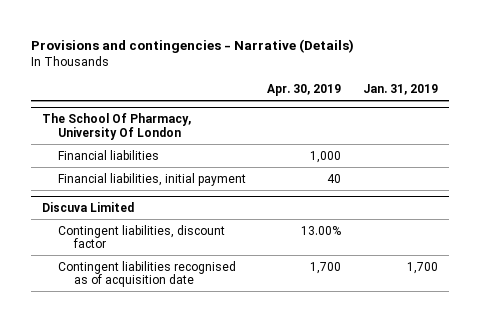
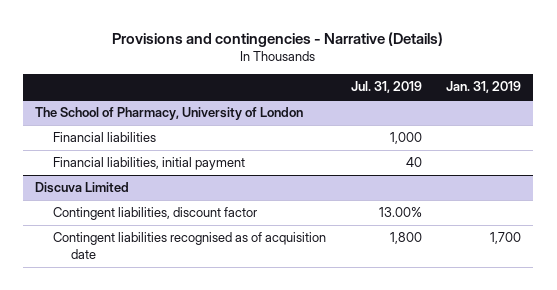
[267,84,342,97] Apr. 30, 2019 -> none
none -> [350,81,422,94] Jul. 31, 2019
[41,113,191,141] The School Of Pharmacy, University Of London -> [35,107,304,121] The School of Pharmacy, University of London

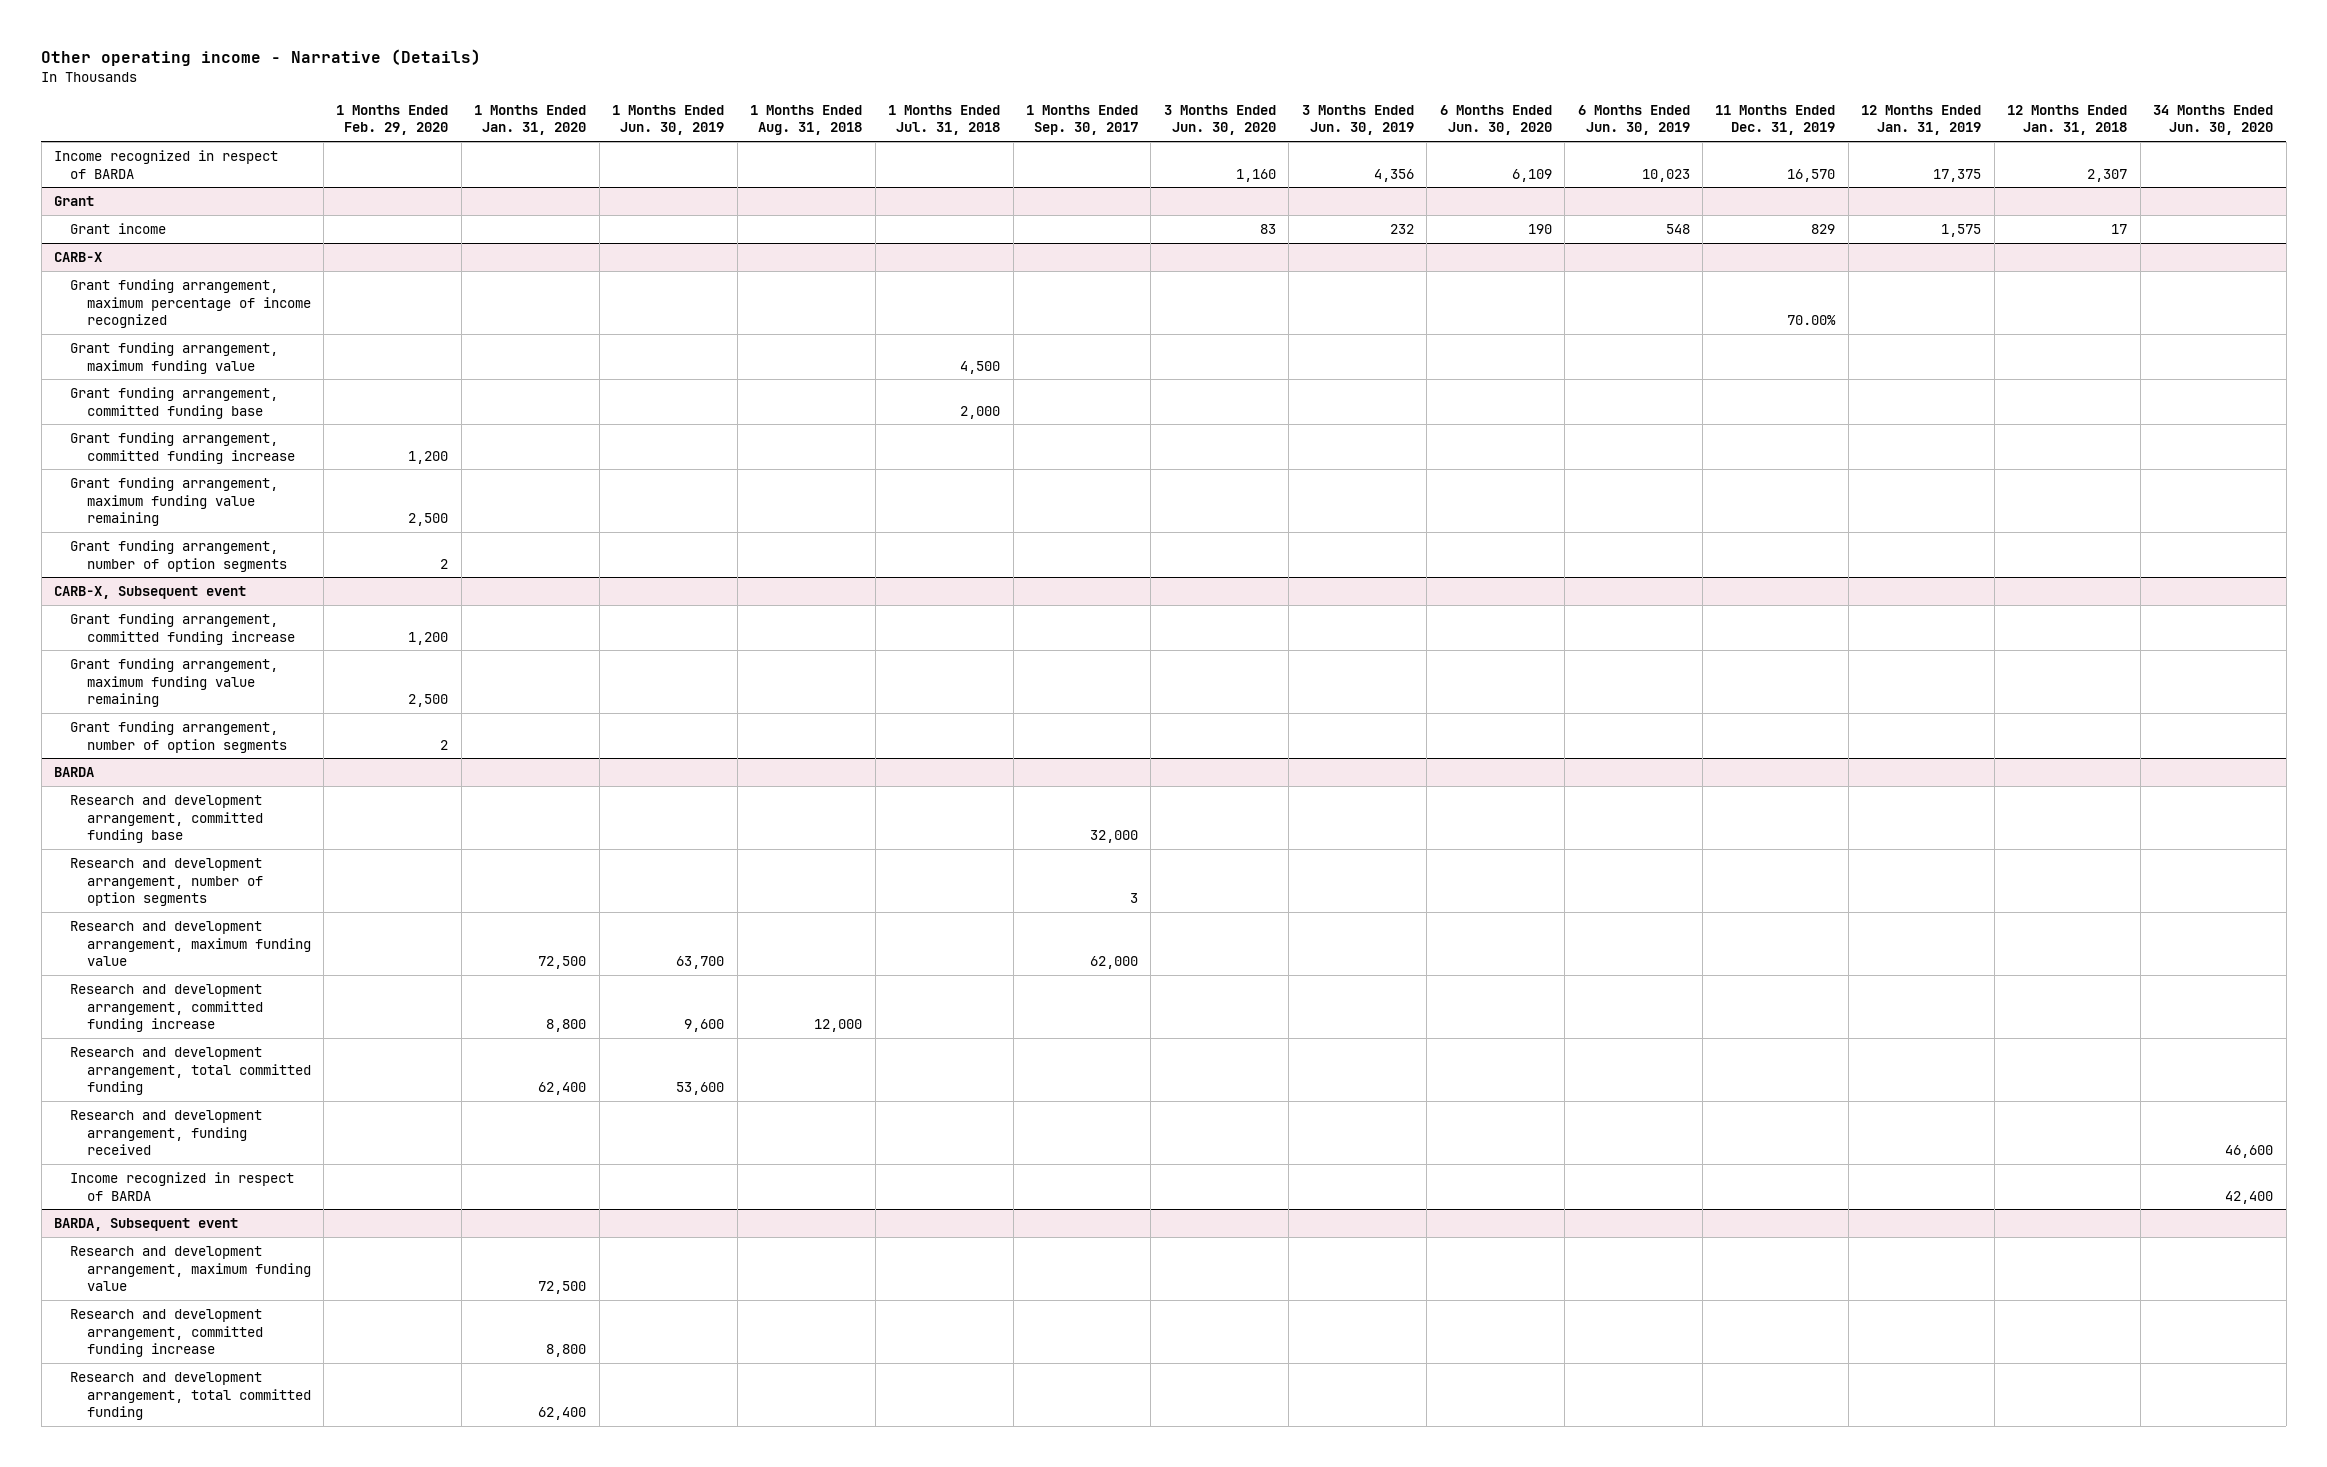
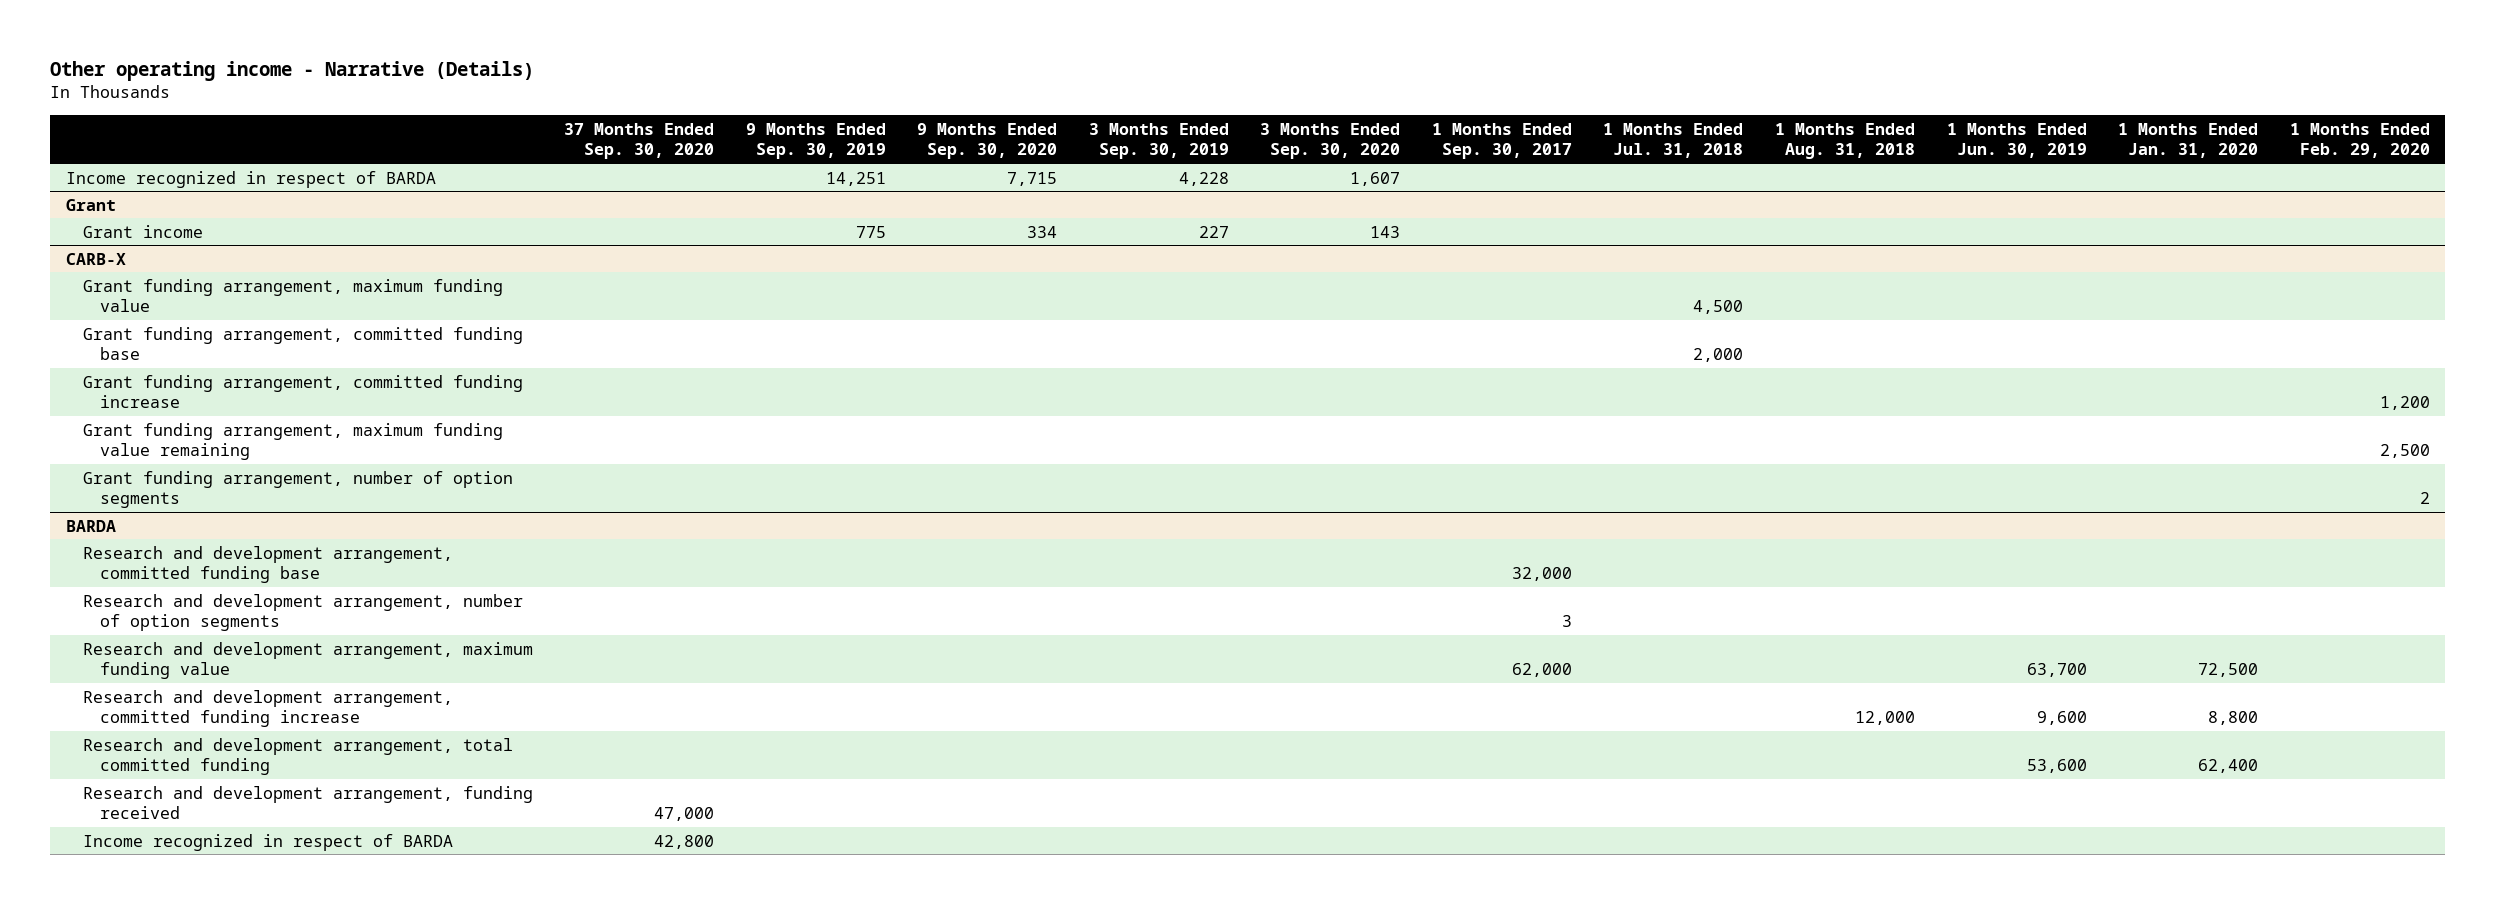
[1163,104,1276,136] 3 Months Ended Jun. 30, 2020 -> none
[1301,104,1414,136] 3 Months Ended Jun. 30, 2019 -> none
[1439,104,1552,136] 6 Months Ended Jun. 30, 2020 -> none
[1577,104,1690,136] 6 Months Ended Jun. 30, 2019 -> none
[1715,104,1836,136] 11 Months Ended Dec. 31, 2019 -> none
[1861,104,1982,136] 12 Months Ended Jan. 31, 2019 -> none
[2007,104,2128,136] 12 Months Ended Jan. 31, 2018 -> none
[2153,104,2274,136] 34 Months Ended Jun. 30, 2020 -> none
none -> [564,122,715,160] 37 Months Ended Sep. 30, 2020
none -> [745,122,886,160] 9 Months Ended Sep. 30, 2019
none -> [917,122,1058,160] 9 Months Ended Sep. 30, 2020
none -> [1088,122,1229,160] 3 Months Ended Sep. 30, 2019
none -> [1260,122,1401,160] 3 Months Ended Sep. 30, 2020
[70,278,311,329] Grant funding arrangement, maximum percentage of income recognized -> none
[54,585,247,599] CARB-X, Subsequent event -> none
[70,612,295,645] Grant funding arrangement, committed funding increase -> none
[70,657,279,708] Grant funding arrangement, maximum funding value remaining -> none
[70,720,287,753] Grant funding arrangement, number of option segments -> none
[54,1217,239,1231] BARDA, Subsequent event -> none
[70,1245,311,1292] Research and development arrangement, maximum funding value -> none
[70,1308,263,1358] Research and development arrangement, committed funding increase -> none
[70,1371,311,1421] Research and development arrangement, total committed funding -> none

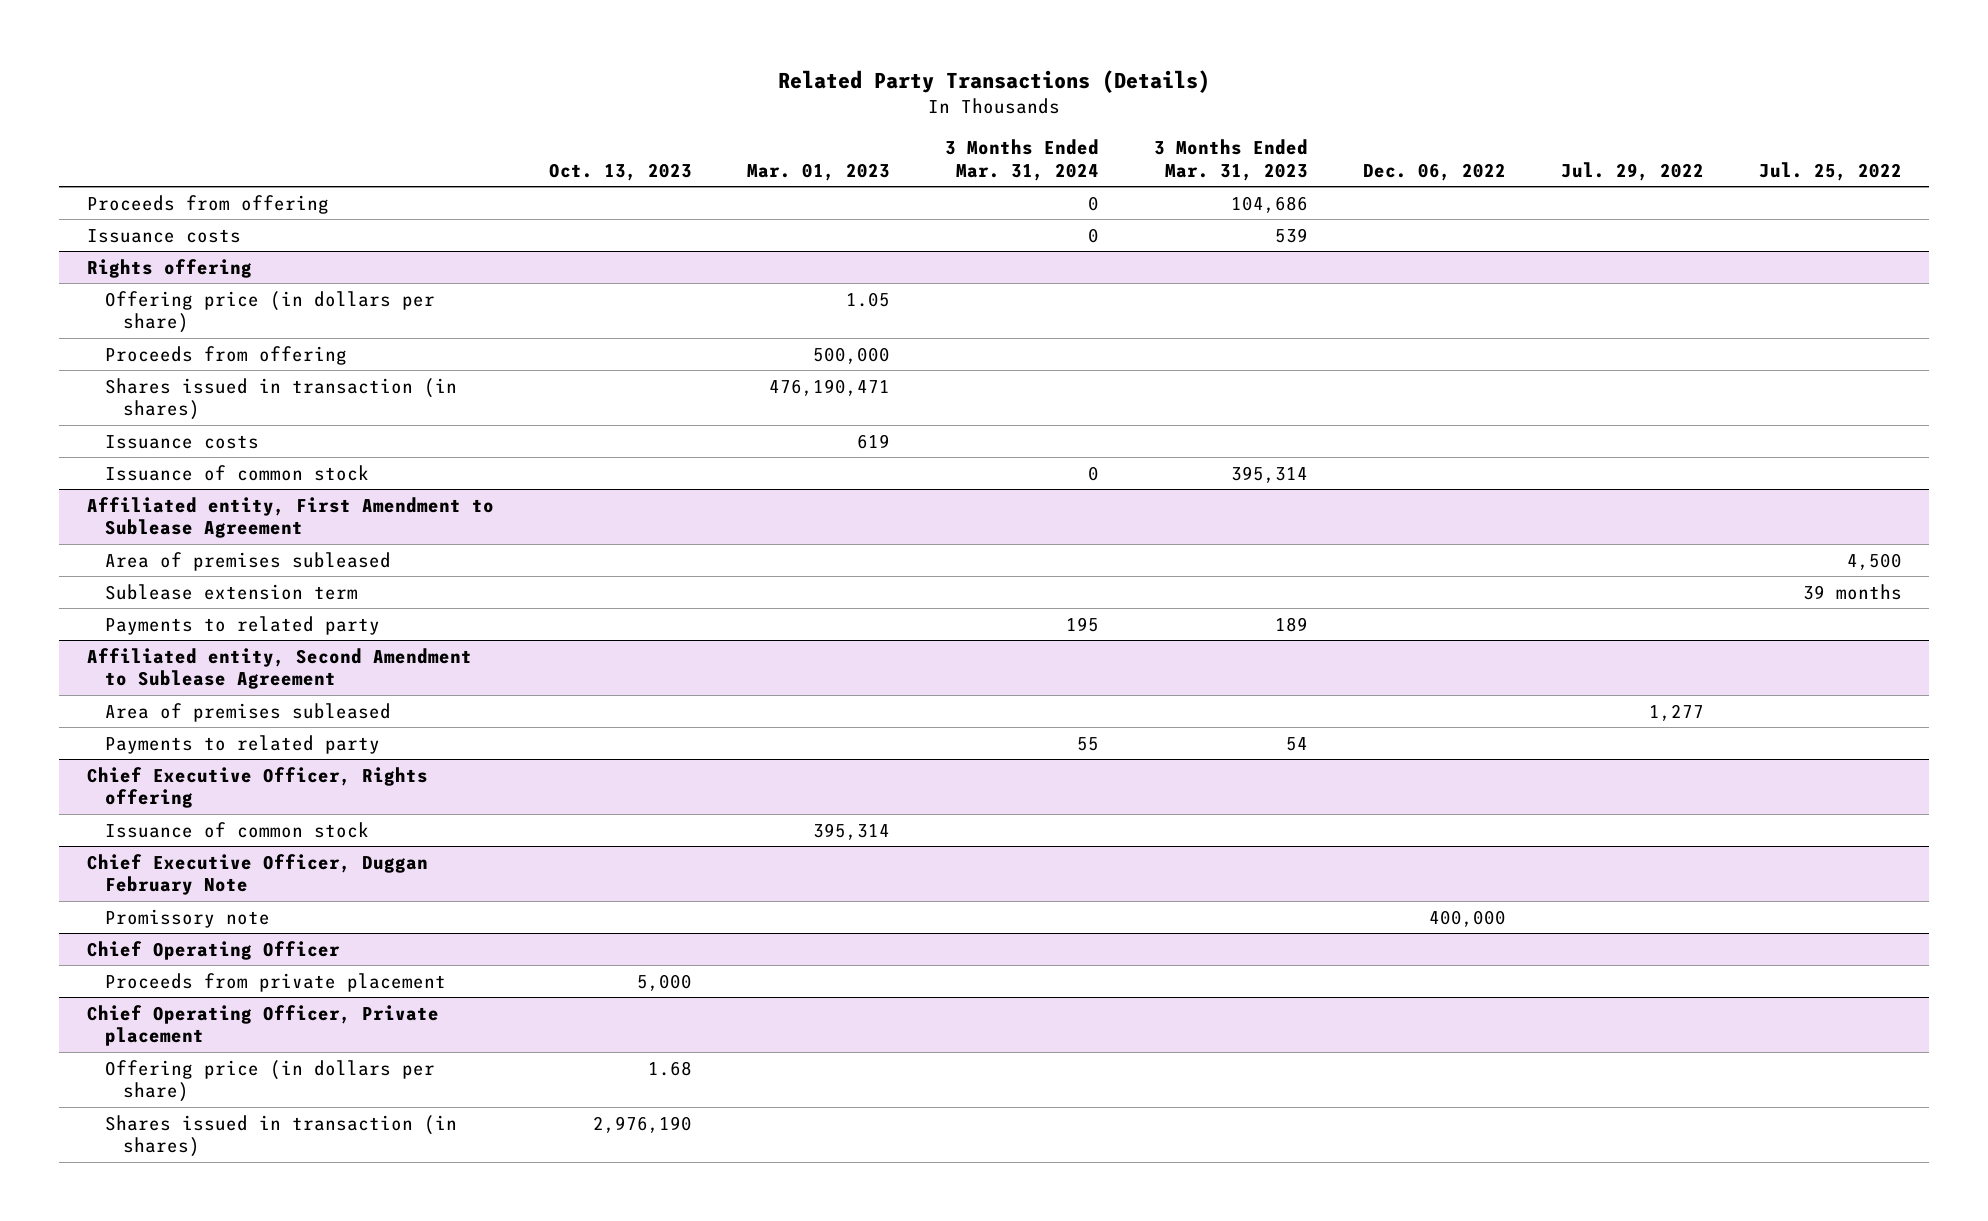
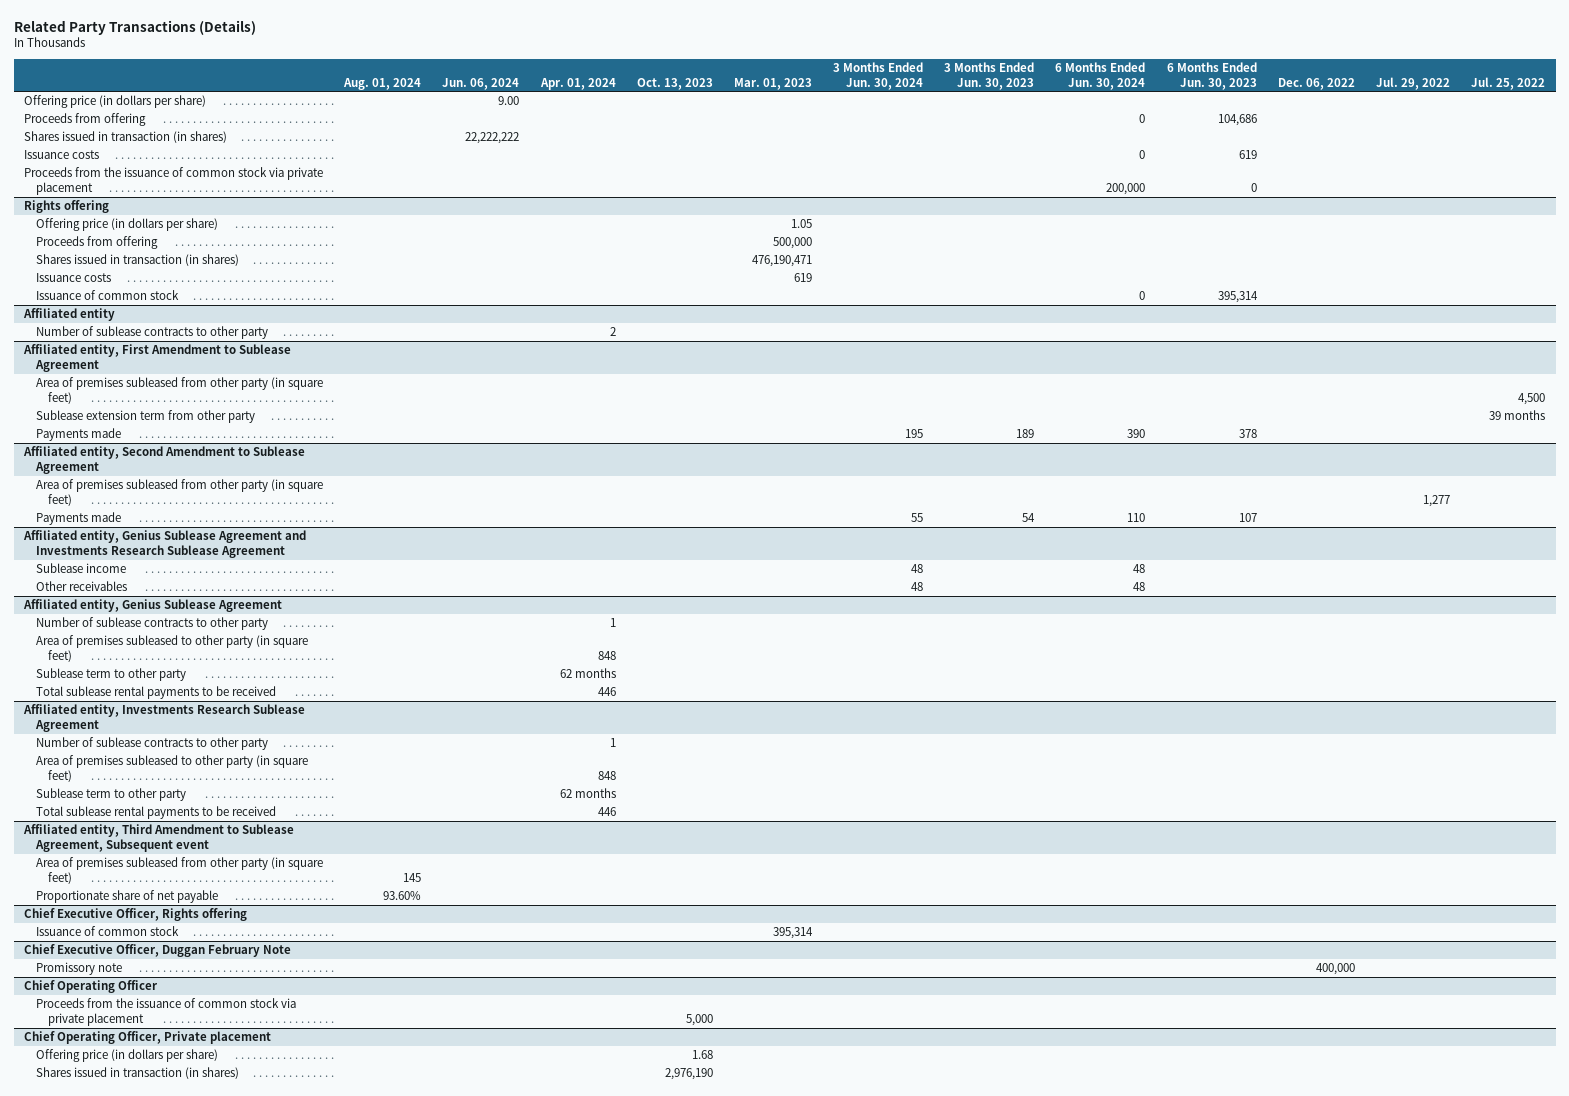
[944,139,1099,181] 3 Months Ended Mar. 31, 2024 -> none
[1153,139,1308,181] 3 Months Ended Mar. 31, 2023 -> none
none -> [343,77,422,90] Aug. 01, 2024
none -> [442,77,520,90] Jun. 06, 2024
none -> [539,77,616,90] Apr. 01, 2024
none -> [833,61,924,90] 3 Months Ended Jun. 30, 2024
none -> [944,61,1035,90] 3 Months Ended Jun. 30, 2023
none -> [1055,61,1146,90] 6 Months Ended Jun. 30, 2024
none -> [1166,61,1257,90] 6 Months Ended Jun. 30, 2023
none -> [24,95,207,109] Offering price (in dollars per share)
none -> [24,131,228,144] Shares issued in transaction (in shares)
none -> [24,167,324,195] Proceeds from the issuance of common stock via private placement
none -> [23,308,116,322] Affiliated entity
none -> [36,326,269,340] Number of sublease contracts to other party
[104,551,391,571] Area of premises subleased -> [36,377,324,404] Area of premises subleased from other party (in square feet)
[104,583,358,600] Sublease extension term -> [36,410,256,424] Sublease extension term from other party
[104,615,380,635] Payments to related party -> [36,428,122,442] Payments made
[104,702,391,722] Area of premises subleased -> [36,479,324,506] Area of premises subleased from other party (in square feet)
[104,734,380,754] Payments to related party -> [36,512,122,526] Payments made
none -> [23,530,307,558] Affiliated entity, Genius Sublease Agreement and Investments Research Sublease Agreement
none -> [36,563,127,574] Sublease income
none -> [36,581,128,592] Other receivables
none -> [23,599,283,613] Affiliated entity, Genius Sublease Agreement
none -> [36,617,269,631] Number of sublease contracts to other party
none -> [36,635,309,662] Area of premises subleased to other party (in square feet)
none -> [36,668,187,682] Sublease term to other party
none -> [36,686,277,700] Total sublease rental payments to be received
none -> [23,704,306,732] Affiliated entity, Investments Research Sublease Agreement
none -> [36,737,269,751] Number of sublease contracts to other party
none -> [36,755,309,782] Area of premises subleased to other party (in square feet)
none -> [36,788,187,802] Sublease term to other party
none -> [36,806,277,820] Total sublease rental payments to be received
none -> [23,824,295,852] Affiliated entity, Third Amendment to Sublease Agreement, Subsequent event
none -> [36,857,324,884] Area of premises subleased from other party (in square feet)
none -> [36,890,219,904] Proportionate share of net payable
[104,972,446,992] Proceeds from private placement -> [36,998,297,1026] Proceeds from the issuance of common stock via private placement

